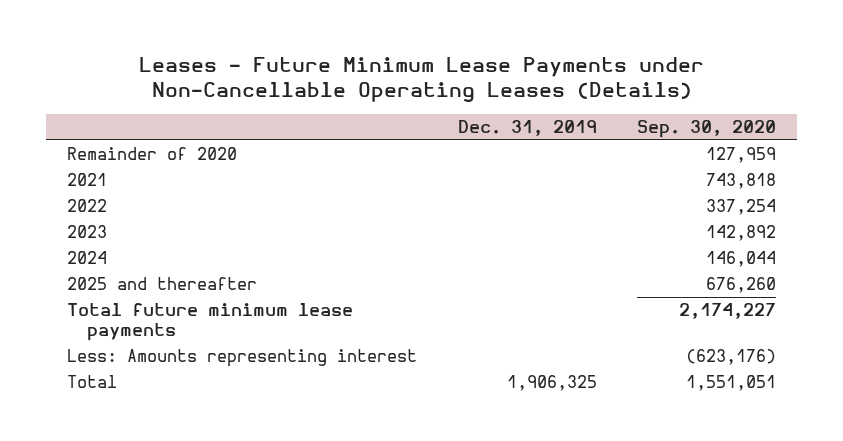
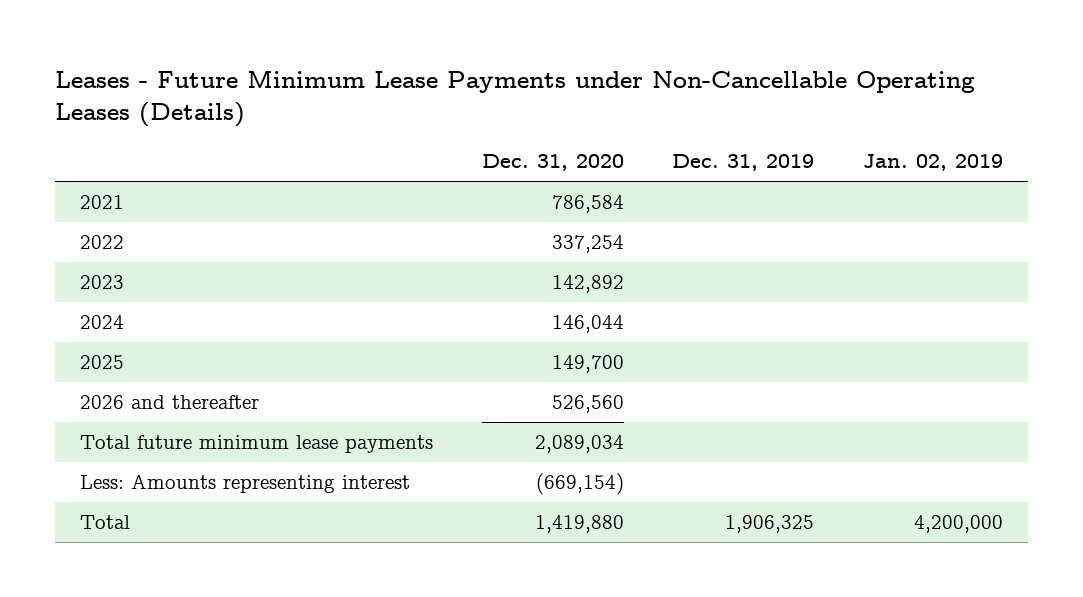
[637,120,777,139] Sep. 30, 2020 -> none
none -> [481,154,624,172] Dec. 31, 2020
none -> [863,154,1004,172] Jan. 02, 2019
[66,147,237,161] Remainder of 2020 -> none
none -> [79,355,124,370] 2025
[66,277,257,291] 2025 and thereafter -> [79,395,259,410] 2026 and thereafter

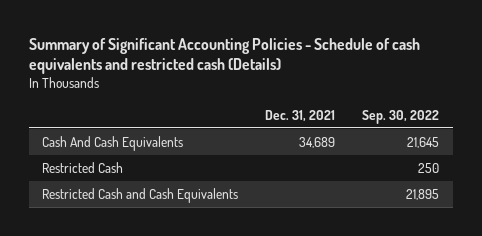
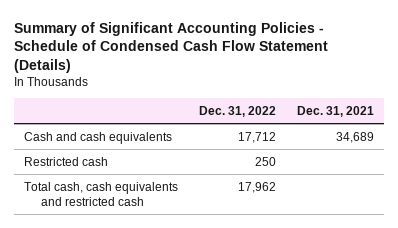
[28,37,420,75] Summary of Significant Accounting Policies - Schedule of cash equivalents and restricted cash (Details) -> [13,21,328,73] Summary of Significant Accounting Policies - Schedule of Condensed Cash Flow Statement (Details)
[362,109,440,124] Sep. 30, 2022 -> none
none -> [198,105,276,117] Dec. 31, 2022
[42,135,184,151] Cash And Cash Equivalents -> [24,131,173,144] Cash and cash equivalents
[42,161,124,173] Restricted Cash -> [24,156,109,166] Restricted cash
[42,187,239,203] Restricted Cash and Cash Equivalents -> [24,181,179,206] Total cash, cash equivalents and restricted cash

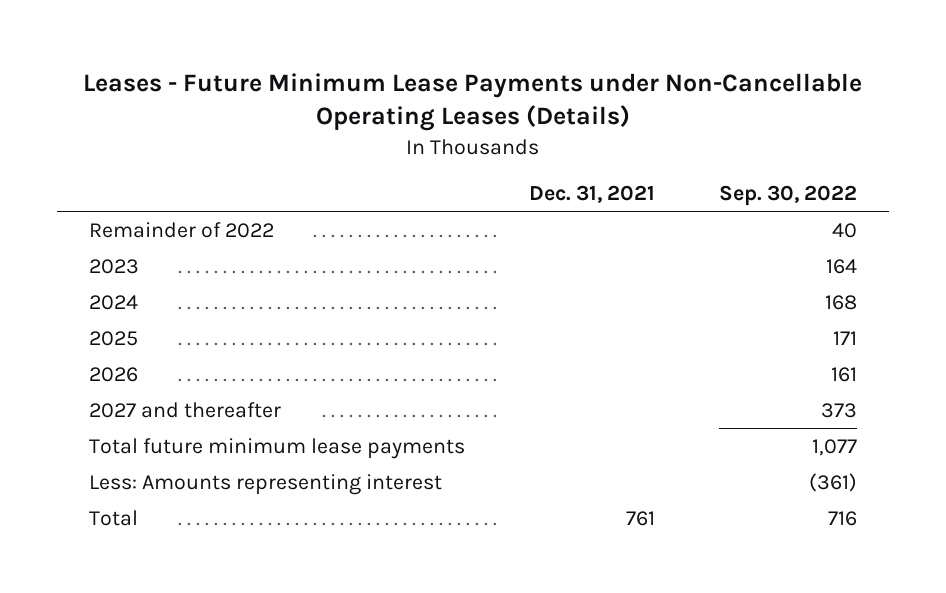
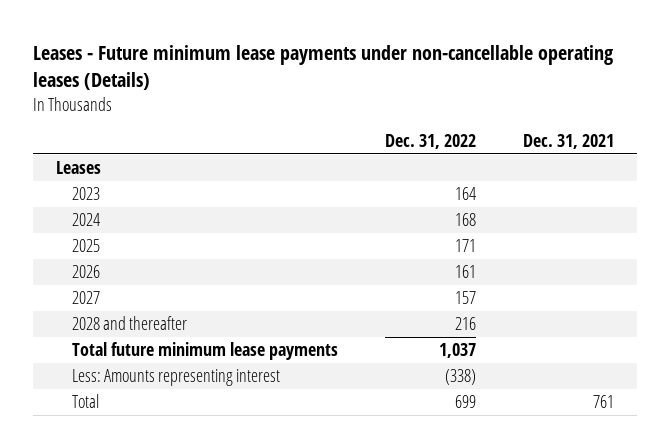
[82,72,862,132] Leases - Future Minimum Lease Payments under Non-Cancellable Operating Leases (Details) -> [32,45,613,91] Leases - Future minimum lease payments under non-cancellable operating leases (Details)
[718,185,857,207] Sep. 30, 2022 -> none
none -> [384,134,476,150] Dec. 31, 2022
[88,221,274,238] Remainder of 2022 -> none
none -> [56,161,102,175] Leases
none -> [71,291,100,305] 2027
[88,401,281,418] 2027 and thereafter -> [71,316,187,331] 2028 and thereafter

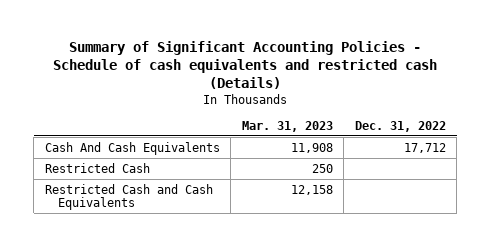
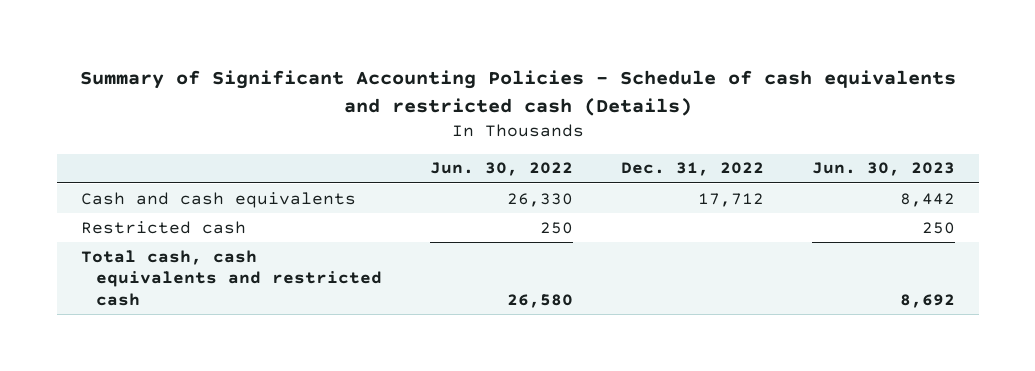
[241,120,333,132] Mar. 31, 2023 -> none
none -> [429,162,573,177] Jun. 30, 2022
none -> [811,162,955,177] Jun. 30, 2023
[44,141,220,155] Cash And Cash Equivalents -> [80,191,356,208] Cash and cash equivalents
[44,162,150,173] Restricted Cash -> [80,220,246,234] Restricted cash
[44,183,213,211] Restricted Cash and Cash Equivalents -> [80,249,382,307] Total cash, cash equivalents and restricted cash

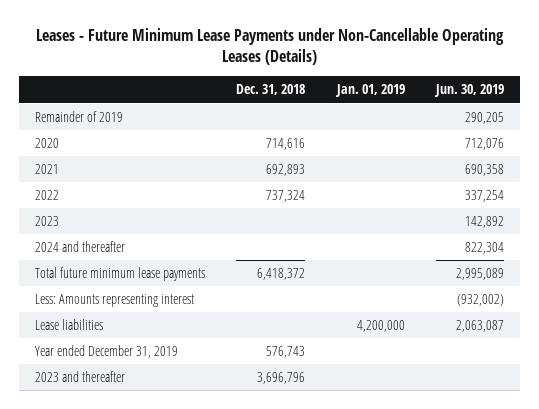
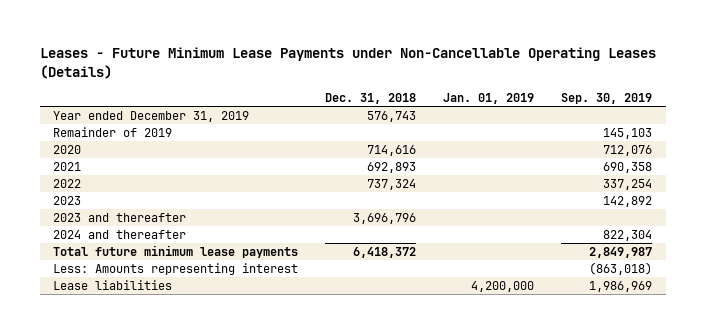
[434,84,505,98] Jun. 30, 2019 -> none
none -> [561,92,653,104] Sep. 30, 2019
[34,345,178,359] Year ended December 31, 2019 -> [53,111,250,123] Year ended December 31, 2019
[34,371,125,383] 2023 and thereafter -> [53,213,187,223] 2023 and thereafter

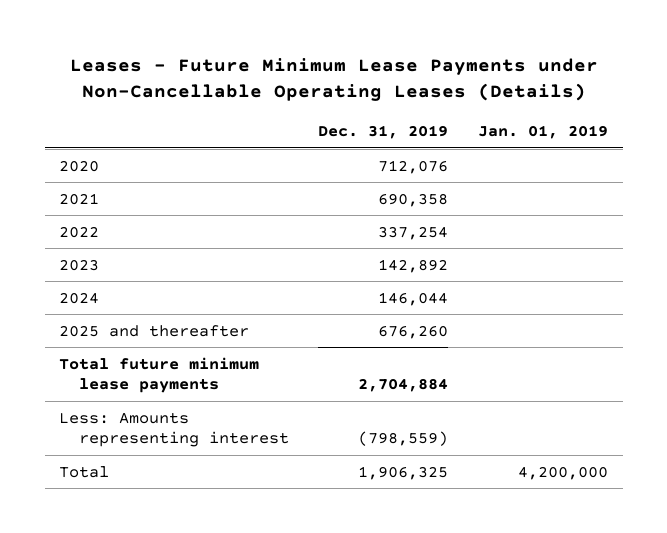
[325,92,417,104] Dec. 31, 2018 -> none
[561,92,653,104] Sep. 30, 2019 -> none
none -> [318,124,449,139] Dec. 31, 2019
[53,111,250,123] Year ended December 31, 2019 -> none
[53,127,173,138] Remainder of 2019 -> none
[53,213,187,223] 2023 and thereafter -> none
none -> [59,291,100,304] 2024
[53,230,187,240] 2024 and thereafter -> [59,324,250,337] 2025 and thereafter
[53,280,173,291] Lease liabilities -> [59,465,110,478] Total

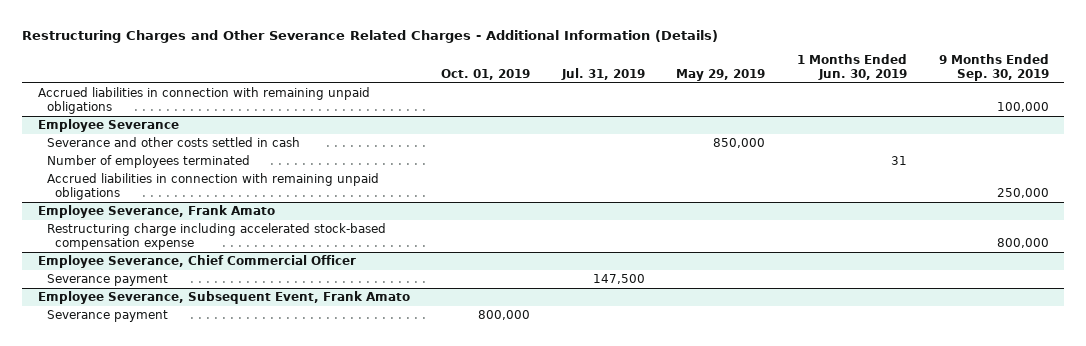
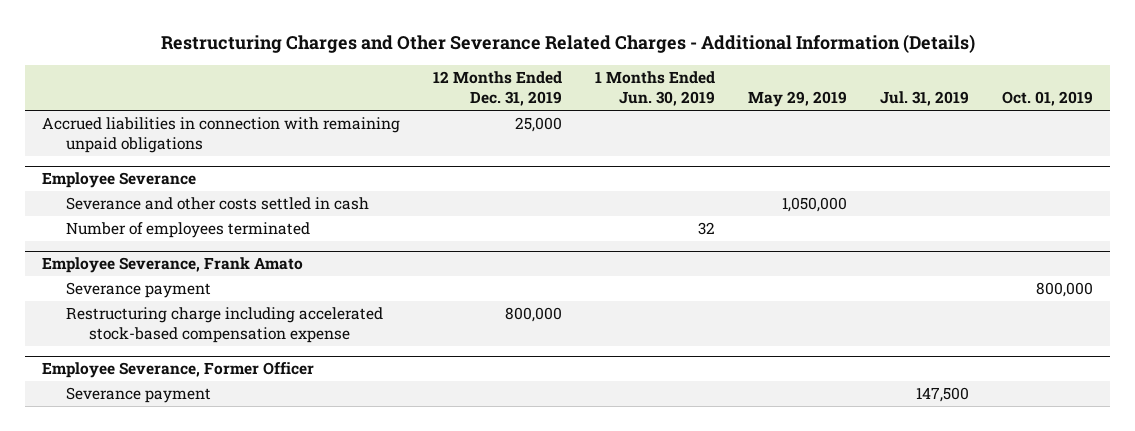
[938,54,1049,82] 9 Months Ended Sep. 30, 2019 -> none
none -> [432,71,562,107] 12 Months Ended Dec. 31, 2019
[46,173,379,200] Accrued liabilities in connection with remaining unpaid obligations -> none
[713,138,766,149] 850,000 -> [782,197,848,213] 1,050,000
[891,156,908,166] 31 -> [698,222,716,236] 32
none -> [65,282,211,299] Severance payment
[37,255,356,269] Employee Severance, Chief Commercial Officer -> [41,362,314,379] Employee Severance, Former Officer
[37,291,410,305] Employee Severance, Subsequent Event, Frank Amato -> none
[46,310,168,323] Severance payment -> none

